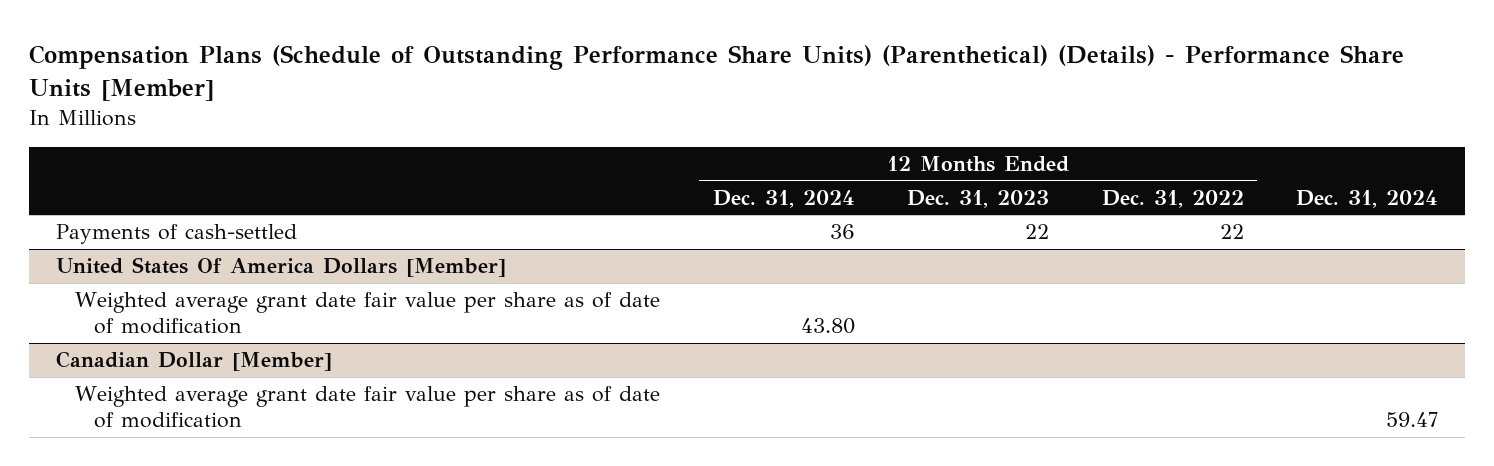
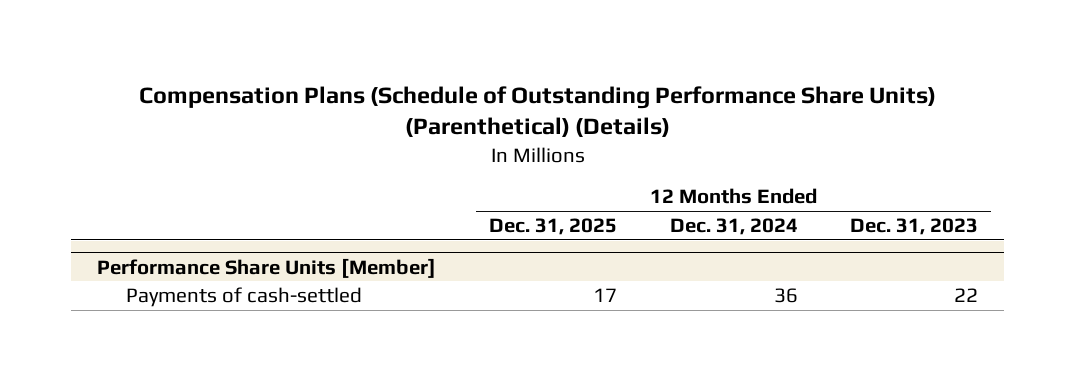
[29,44,1405,102] Compensation Plans (Schedule of Outstanding Performance Share Units) (Parenthetical) (Details) - Performance Share Units [Member] -> [138,85,936,138] Compensation Plans (Schedule of Outstanding Performance Share Units) (Parenthetical) (Details)
[1101,189,1244,208] Dec. 31, 2022 -> none
[1296,189,1439,208] Dec. 31, 2024 -> none
none -> [489,217,618,235] Dec. 31, 2025
none -> [97,257,437,278] Performance Share Units [Member]
[55,257,506,278] United States Of America Dollars [Member] -> none
[74,292,660,335] Weighted average grant date fair value per share as of date of modification -> none
[55,351,332,372] Canadian Dollar [Member] -> none
[74,386,660,429] Weighted average grant date fair value per share as of date of modification -> none

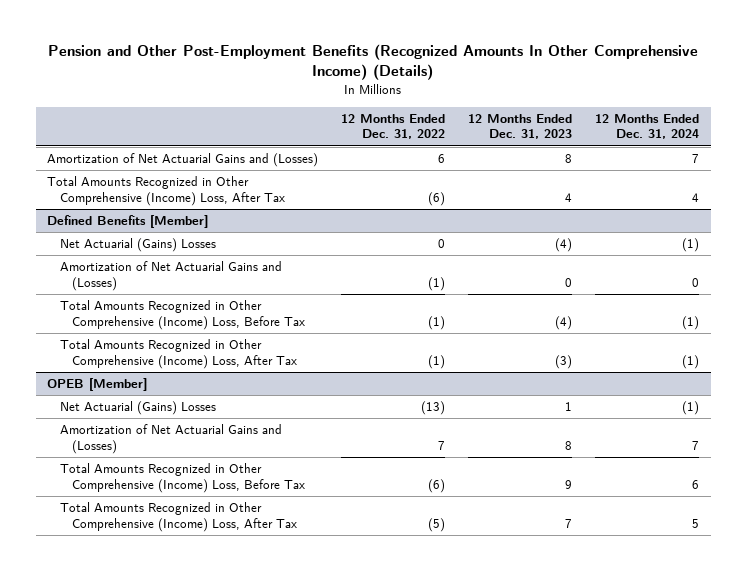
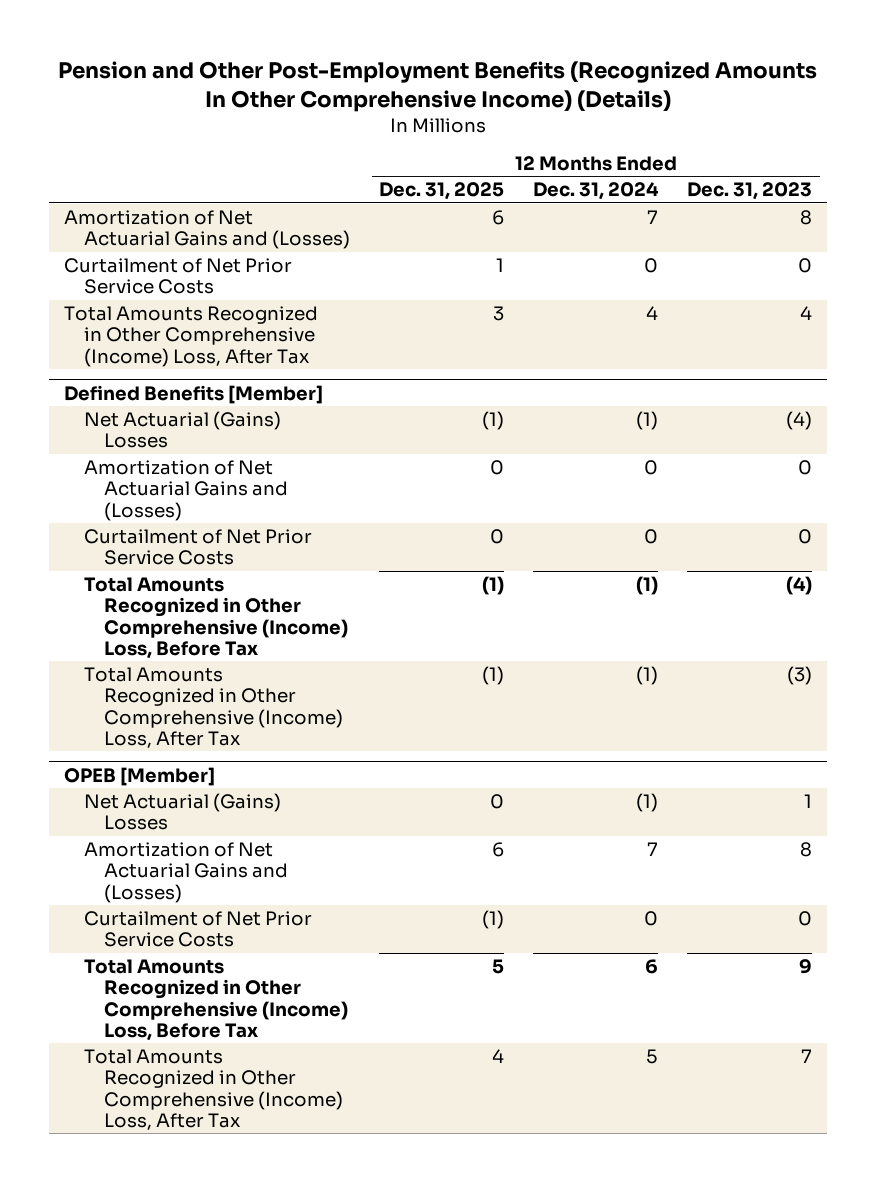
[341,114,446,140] 12 Months Ended Dec. 31, 2022 -> none
none -> [379,182,505,201] Dec. 31, 2025
none -> [63,257,292,295] Curtailment of Net Prior Service Costs
none -> [83,528,312,566] Curtailment of Net Prior Service Costs
none -> [83,910,312,948] Curtailment of Net Prior Service Costs

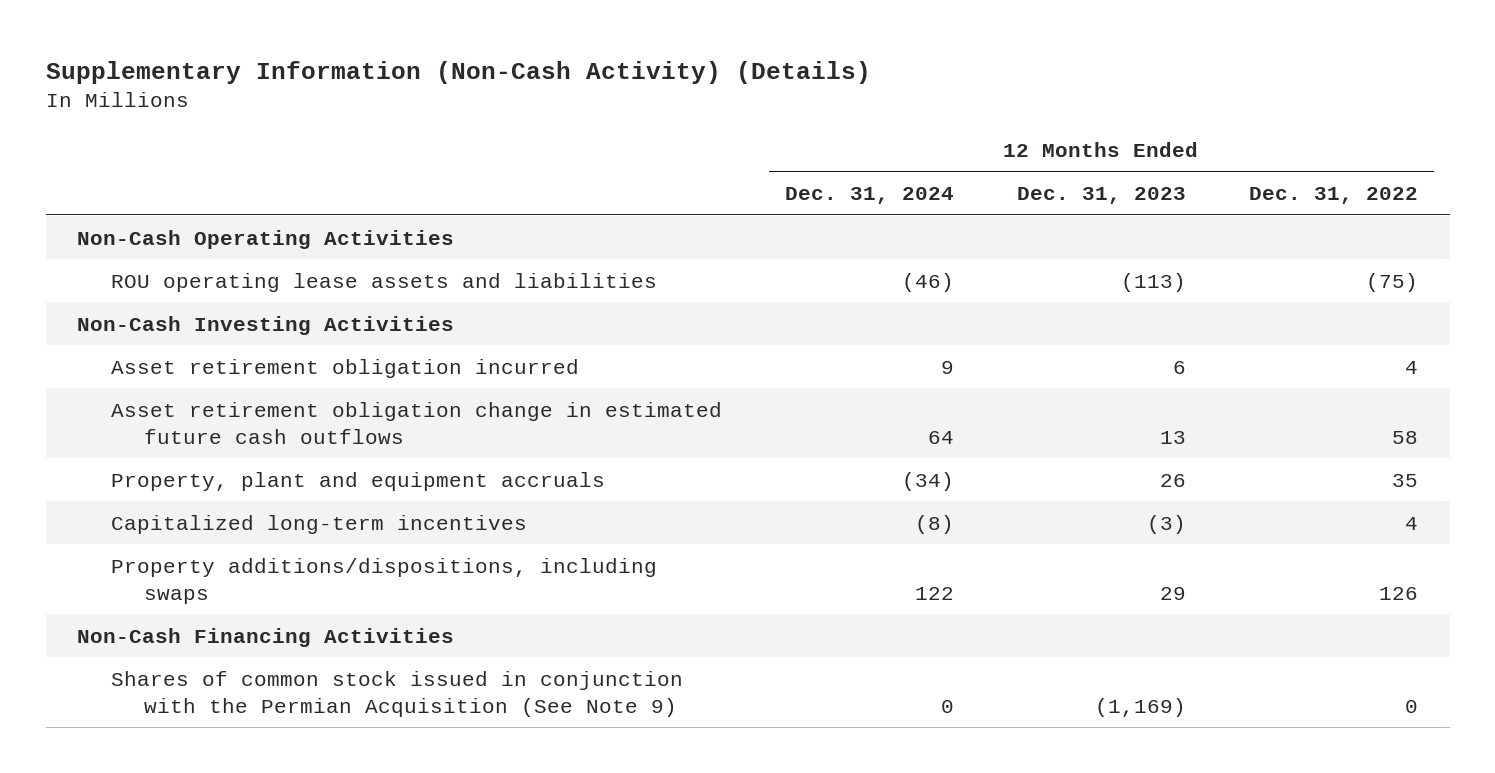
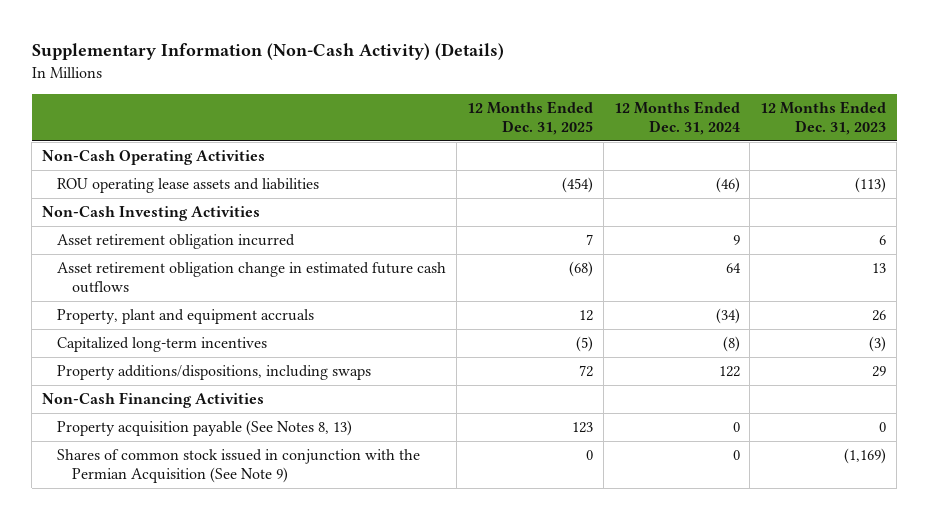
[1249,187,1419,205] Dec. 31, 2022 -> none
none -> [466,101,593,135] 12 Months Ended Dec. 31, 2025
none -> [57,420,353,437] Property acquisition payable (See Notes 8, 13)

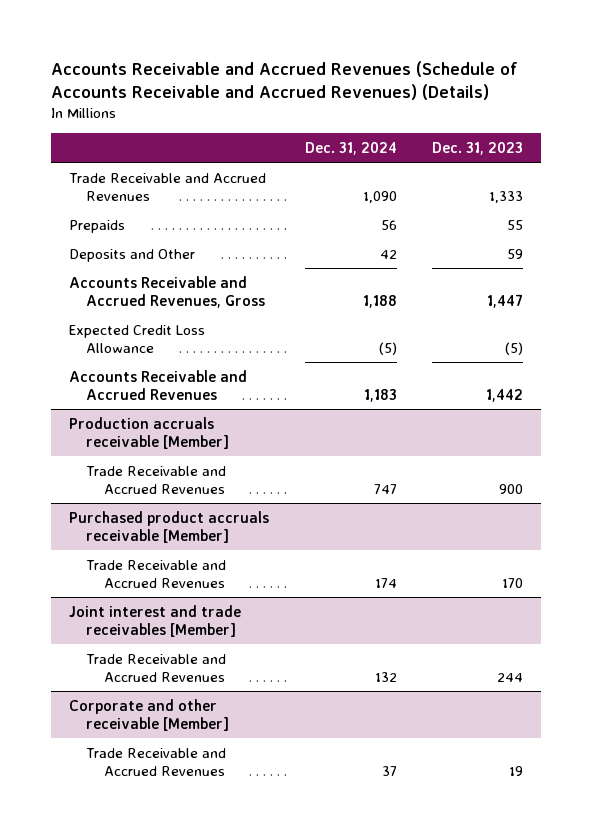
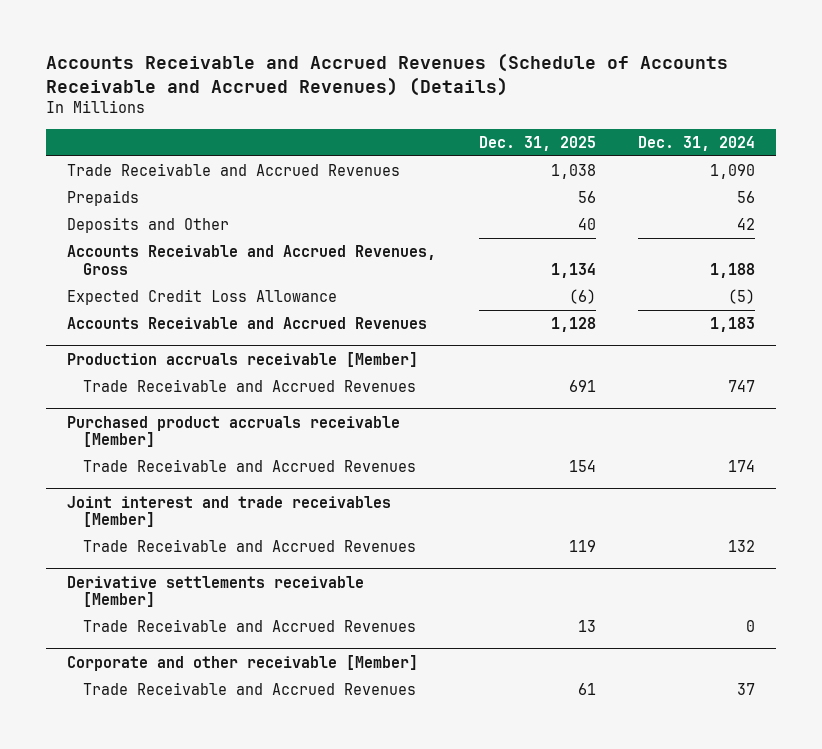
[432,141,524,155] Dec. 31, 2023 -> none
none -> [478,135,596,151] Dec. 31, 2025
none -> [67,575,365,608] Derivative settlements receivable [Member]
none -> [83,619,417,633] Trade Receivable and Accrued Revenues

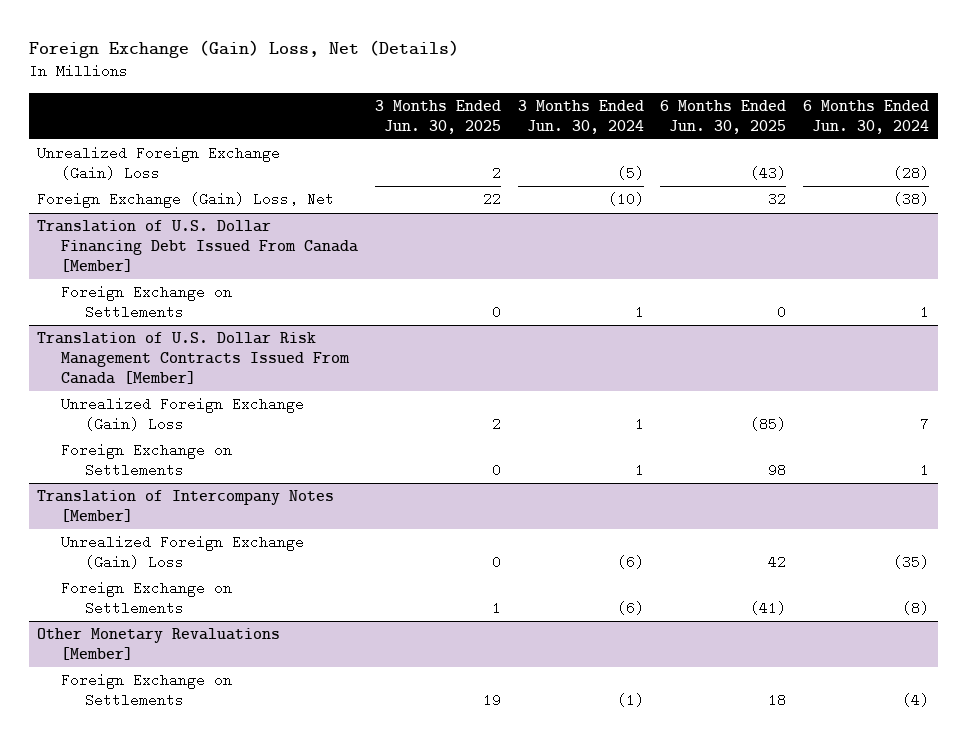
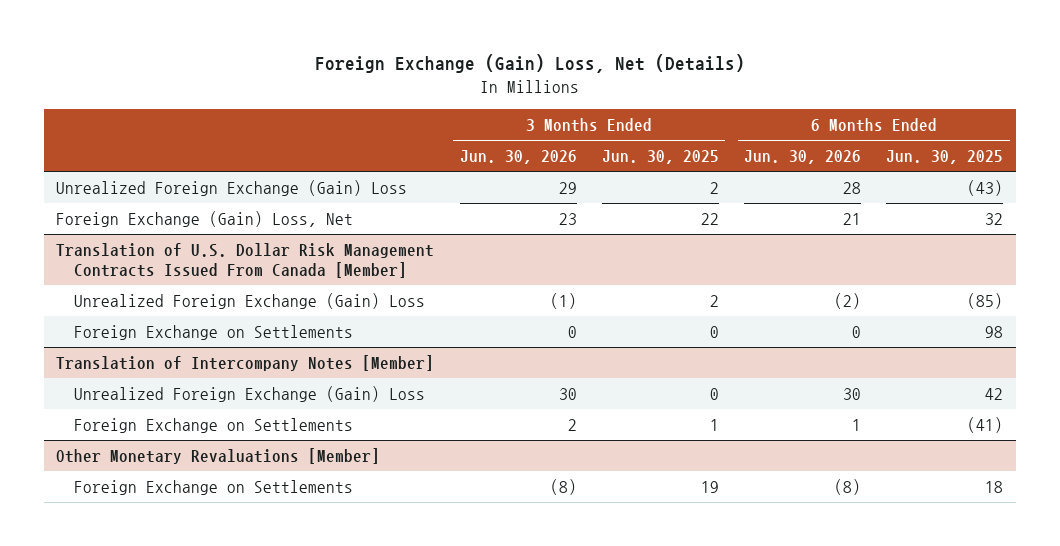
[517,99,644,134] 3 Months Ended Jun. 30, 2024 -> none
[803,99,930,134] 6 Months Ended Jun. 30, 2024 -> none
none -> [459,150,577,165] Jun. 30, 2026
none -> [744,150,862,165] Jun. 30, 2026
[37,220,359,272] Translation of U.S. Dollar Financing Debt Issued From Canada [Member] -> none
[61,285,233,319] Foreign Exchange on Settlements -> none

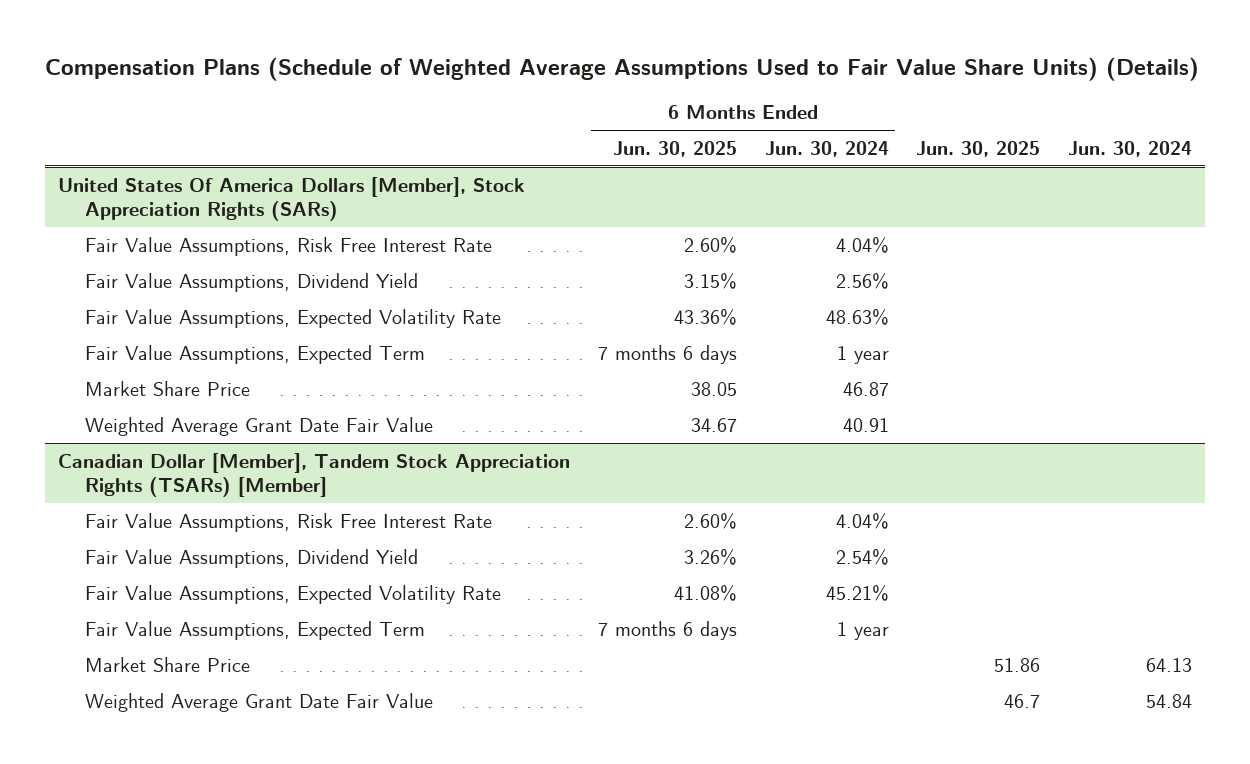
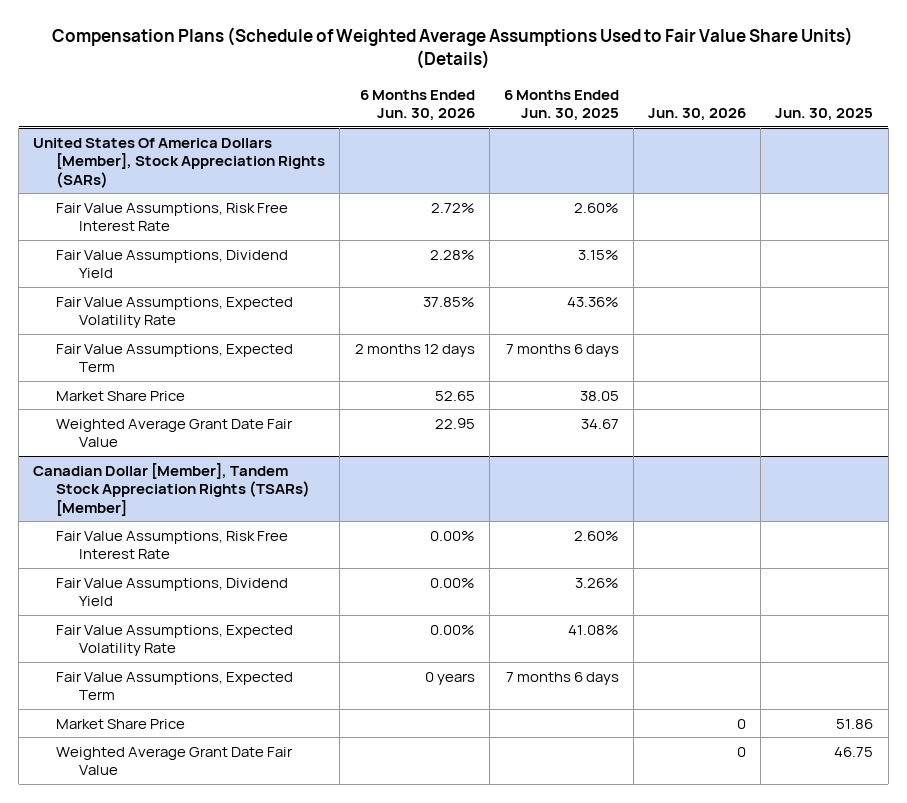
[764,140,889,157] Jun. 30, 2024 -> none
[1067,140,1192,157] Jun. 30, 2024 -> none
none -> [359,89,475,122] 6 Months Ended Jun. 30, 2026
none -> [648,108,747,122] Jun. 30, 2026
[1004,693,1041,708] 46.7 -> [834,746,874,757] 46.75

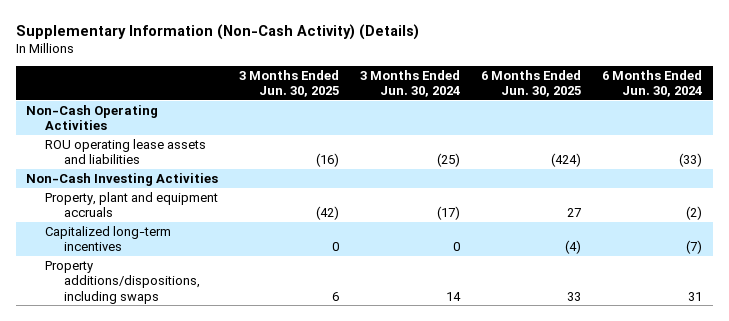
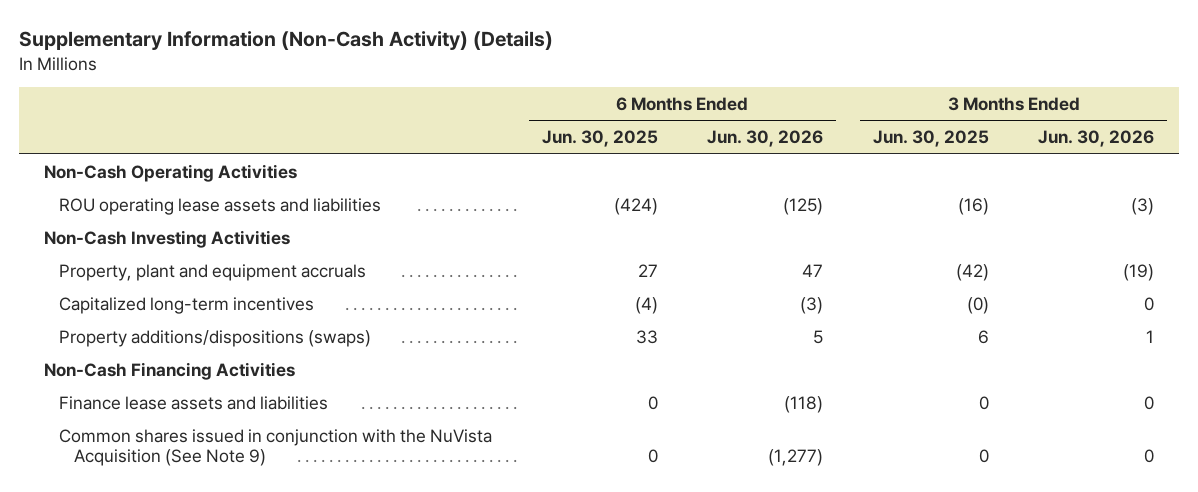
[360,69,461,98] 3 Months Ended Jun. 30, 2024 -> none
[602,69,703,98] 6 Months Ended Jun. 30, 2024 -> none
none -> [707,130,824,148] Jun. 30, 2026
none -> [1038,130,1155,148] Jun. 30, 2026
[332,242,340,252] 0 -> [966,296,989,314] (0)
[45,261,201,304] Property additions/dispositions, including swaps -> [58,329,371,347] Property additions/dispositions (swaps)
none -> [43,361,295,380] Non-Cash Financing Activities
none -> [58,395,328,410] Finance lease assets and liabilities
none -> [58,428,492,467] Common shares issued in conjunction with the NuVista Acquisition (See Note 9)

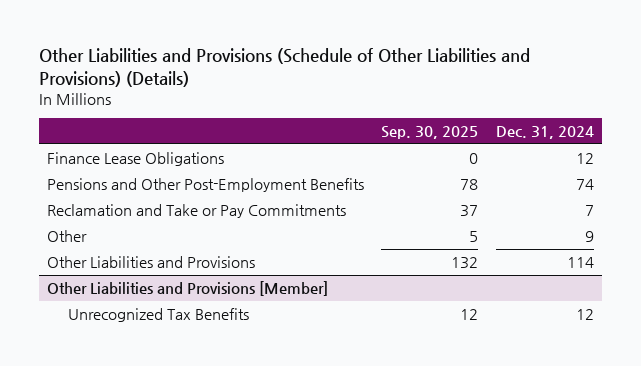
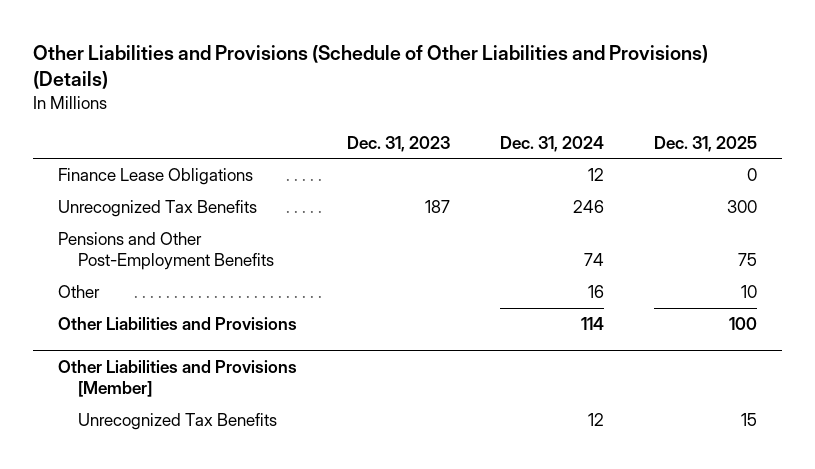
[381,125,479,139] Sep. 30, 2025 -> none
none -> [347,135,451,152] Dec. 31, 2023
none -> [654,135,758,152] Dec. 31, 2025
none -> [58,200,258,218] Unrecognized Tax Benefits
[47,203,347,218] Reclamation and Take or Pay Commitments -> none
[584,230,594,242] 9 -> [588,285,605,299] 16

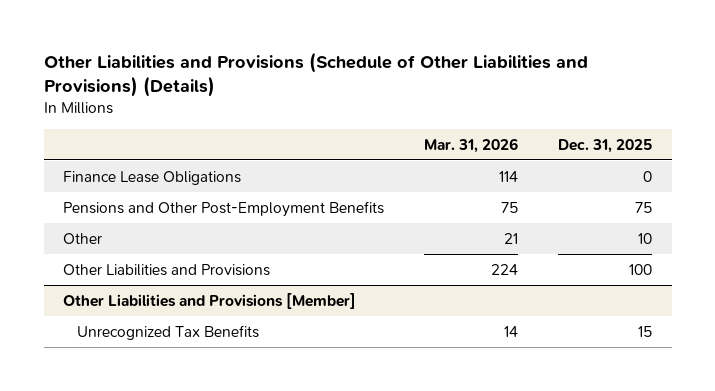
[347,135,451,152] Dec. 31, 2023 -> none
[500,135,605,152] Dec. 31, 2024 -> none
none -> [424,137,519,153] Mar. 31, 2026
[58,200,258,218] Unrecognized Tax Benefits -> none

